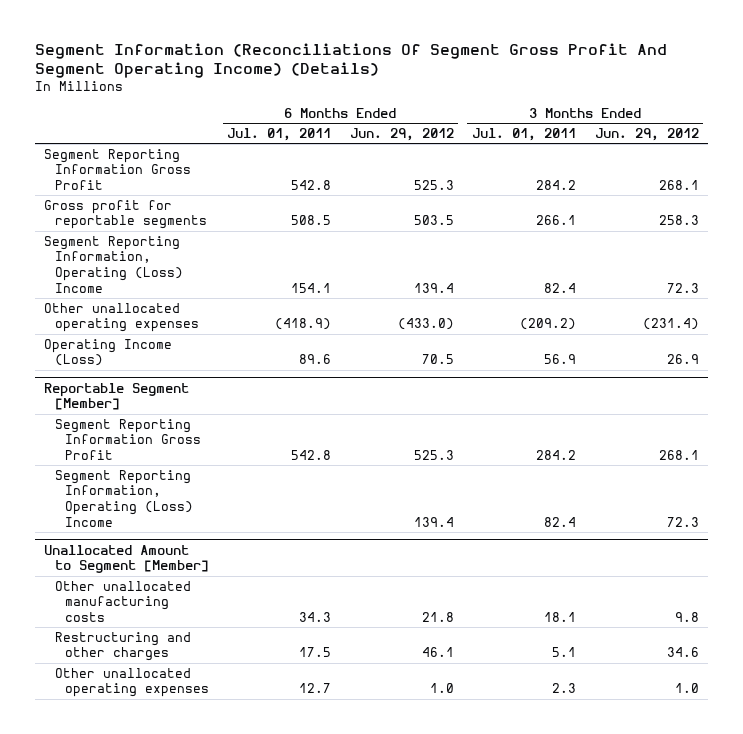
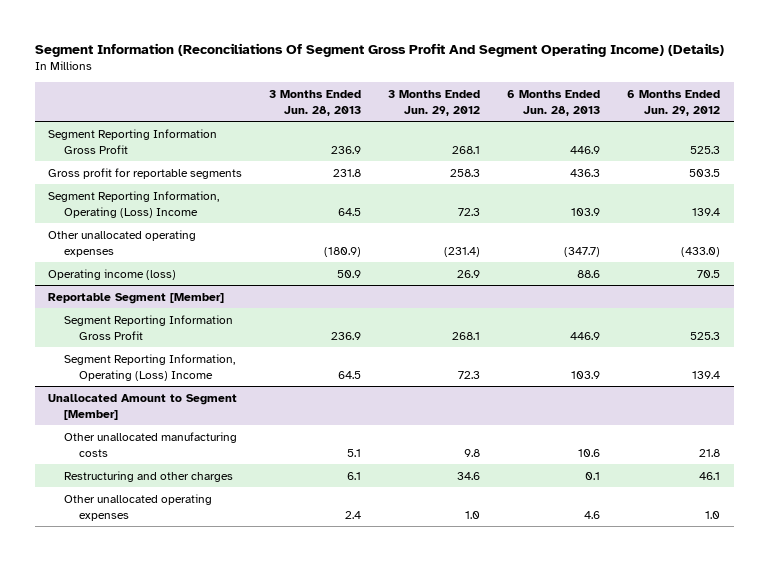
[227,128,332,142] Jul. 01, 2011 -> none
[472,128,577,142] Jul. 01, 2011 -> none
none -> [269,90,362,116] 3 Months Ended Jun. 28, 2013
none -> [507,90,601,116] 6 Months Ended Jun. 28, 2013
[44,338,173,367] Operating Income (Loss) -> [48,268,177,280] Operating income (loss)

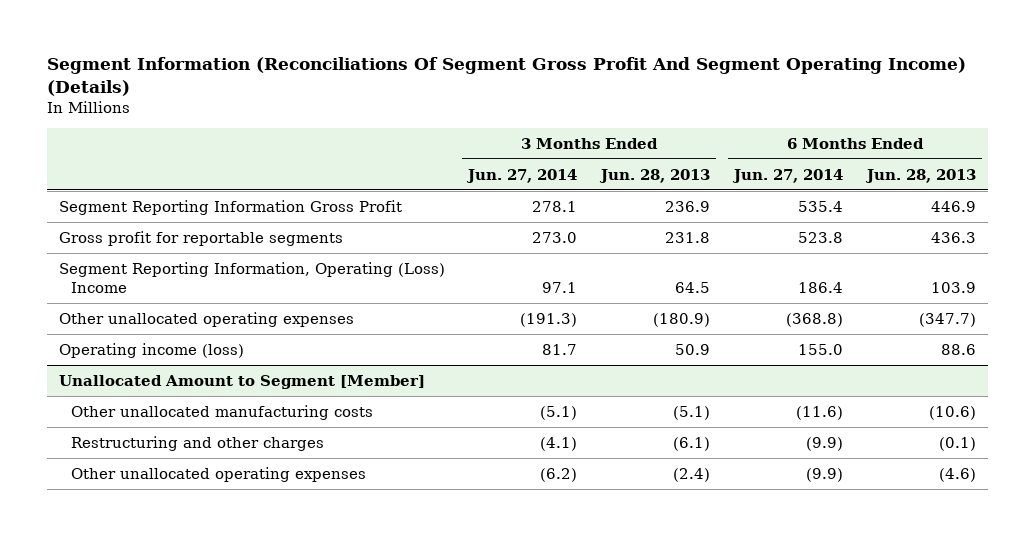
[388,90,481,116] 3 Months Ended Jun. 29, 2012 -> none
[627,90,721,116] 6 Months Ended Jun. 29, 2012 -> none
none -> [466,168,578,183] Jun. 27, 2014
none -> [732,168,844,183] Jun. 27, 2014
[48,292,225,304] Reportable Segment [Member] -> none
[63,314,233,340] Segment Reporting Information Gross Profit -> none
[63,353,235,381] Segment Reporting Information, Operating (Loss) Income -> none
[347,448,362,457] 5.1 -> [673,405,711,420] (5.1)
[578,448,601,457] 10.6 -> [928,405,976,420] (10.6)
[347,471,362,480] 6.1 -> [673,436,711,451] (6.1)
[585,471,601,480] 0.1 -> [938,436,976,451] (0.1)
[345,510,362,519] 2.4 -> [673,467,711,482] (2.4)
[584,510,601,519] 4.6 -> [938,467,976,482] (4.6)

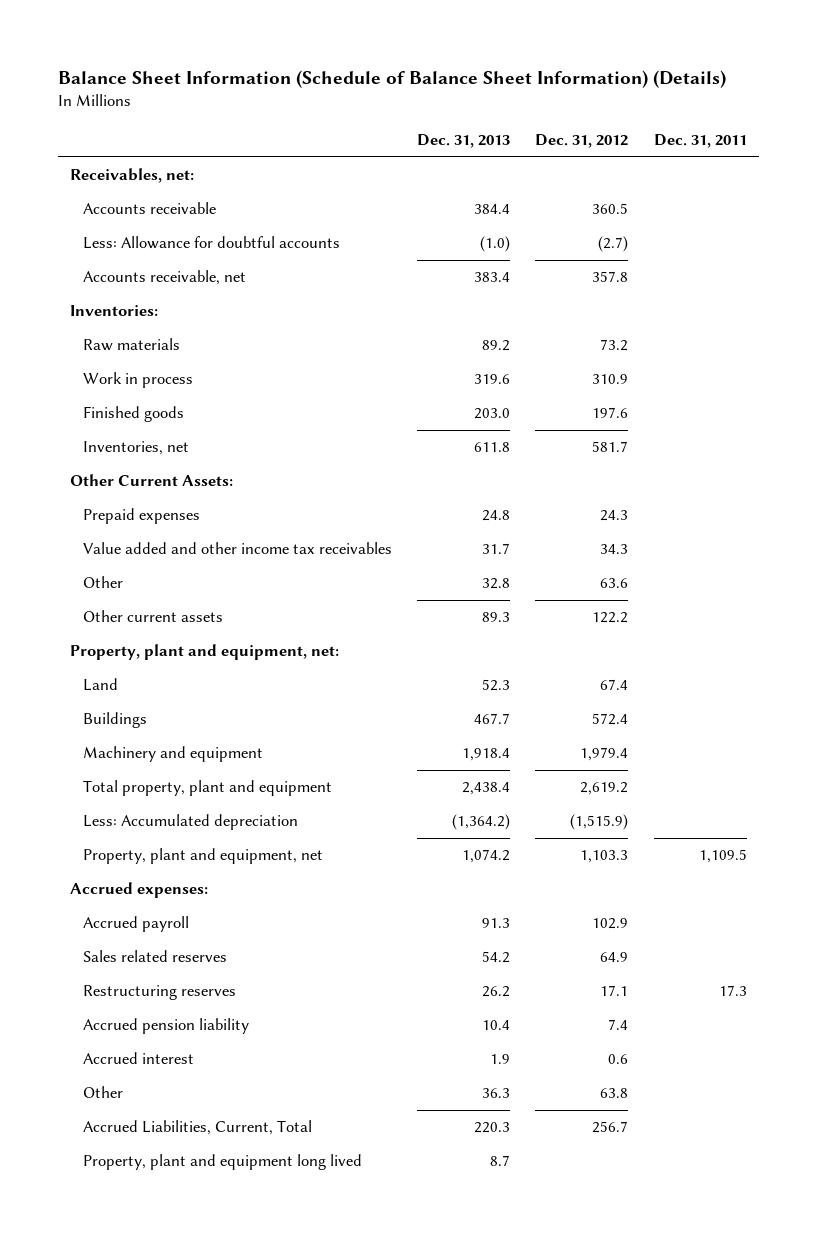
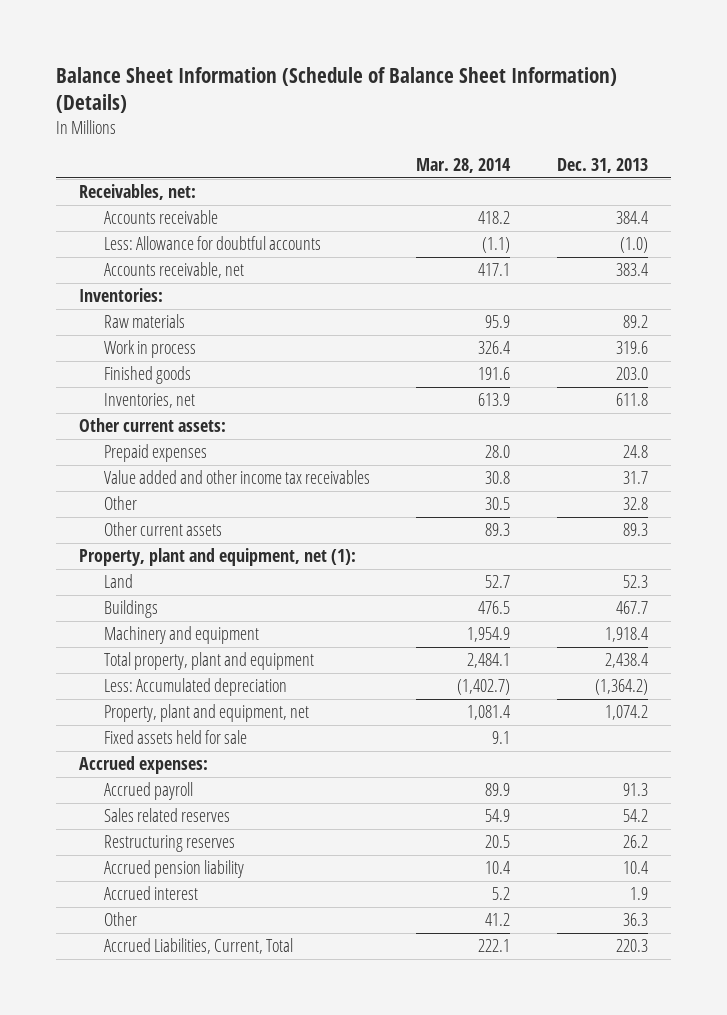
[535,134,629,149] Dec. 31, 2012 -> none
[653,134,747,149] Dec. 31, 2011 -> none
none -> [416,157,512,173] Mar. 28, 2014
[70,474,234,487] Other Current Assets: -> [78,418,226,433] Other current assets:
[70,644,340,661] Property, plant and equipment, net: -> [78,548,356,567] Property, plant and equipment, net (1):
none -> [103,730,247,745] Fixed assets held for sale
[82,1154,362,1171] Property, plant and equipment long lived -> none

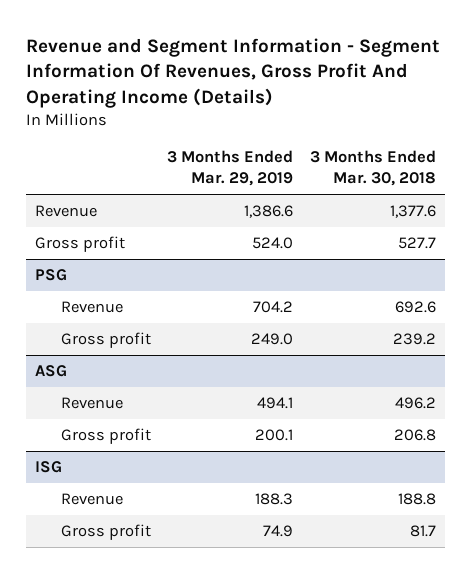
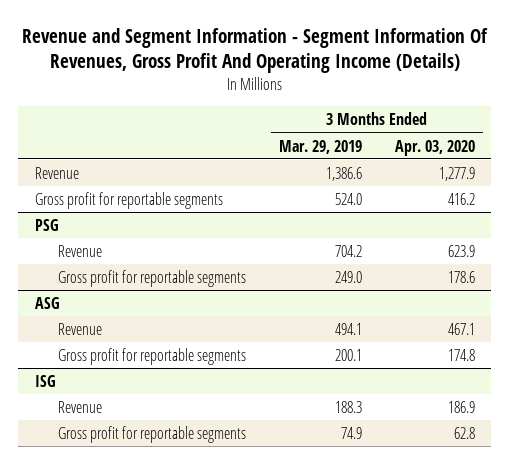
[310,150,437,187] 3 Months Ended Mar. 30, 2018 -> none
none -> [394,139,475,156] Apr. 03, 2020
[34,236,125,253] Gross profit -> [34,191,223,209] Gross profit for reportable segments
[60,332,151,349] Gross profit -> [58,269,247,287] Gross profit for reportable segments
[60,428,151,445] Gross profit -> [58,347,247,365] Gross profit for reportable segments
[60,524,151,541] Gross profit -> [58,425,247,443] Gross profit for reportable segments

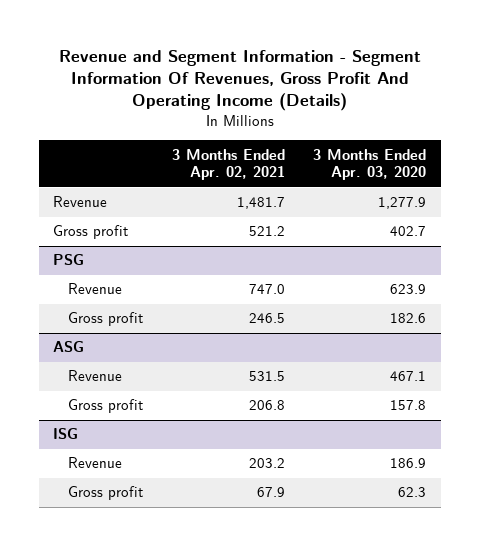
[279,139,363,154] Mar. 29, 2019 -> none
none -> [171,148,285,181] 3 Months Ended Apr. 02, 2021
[34,191,223,209] Gross profit for reportable segments -> [53,225,129,240] Gross profit
[447,192,475,205] 416.2 -> [390,226,427,237] 402.7
[58,269,247,287] Gross profit for reportable segments -> [68,312,144,327] Gross profit
[447,270,475,283] 178.6 -> [390,313,427,324] 182.6
[58,347,247,365] Gross profit for reportable segments -> [68,399,144,414] Gross profit
[447,348,475,361] 174.8 -> [390,400,427,411] 157.8
[58,425,247,443] Gross profit for reportable segments -> [68,486,144,501] Gross profit
[453,426,475,439] 62.8 -> [398,487,427,498] 62.3

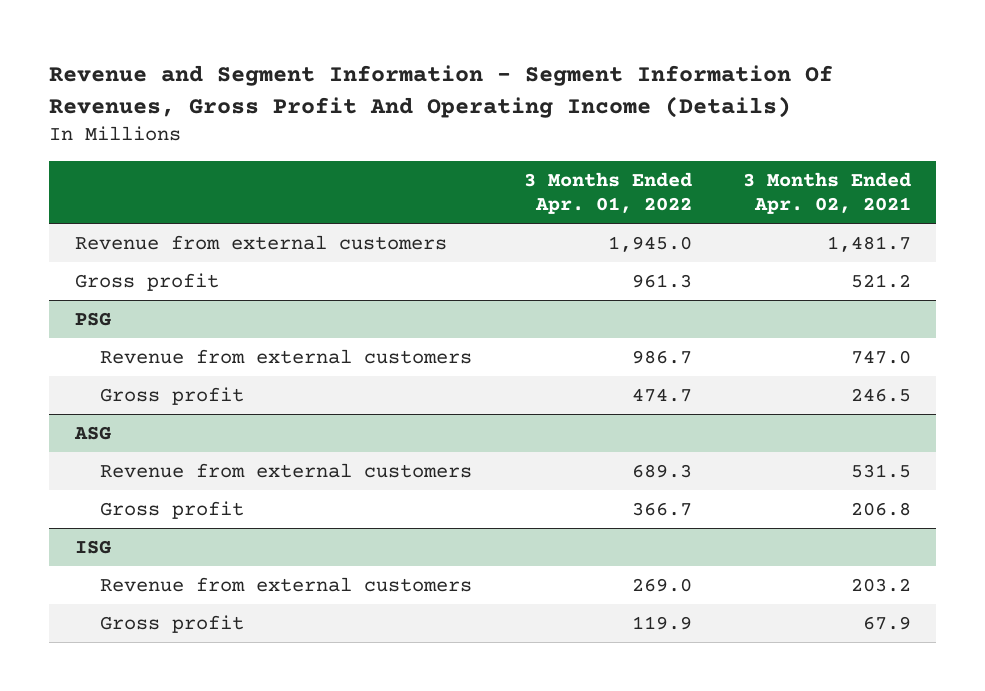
[313,148,427,181] 3 Months Ended Apr. 03, 2020 -> none
none -> [523,171,692,215] 3 Months Ended Apr. 01, 2022
[53,196,108,208] Revenue -> [74,234,447,250] Revenue from external customers
[68,283,123,295] Revenue -> [100,348,473,364] Revenue from external customers
[68,370,123,382] Revenue -> [100,462,473,478] Revenue from external customers
[68,457,123,469] Revenue -> [100,576,473,592] Revenue from external customers

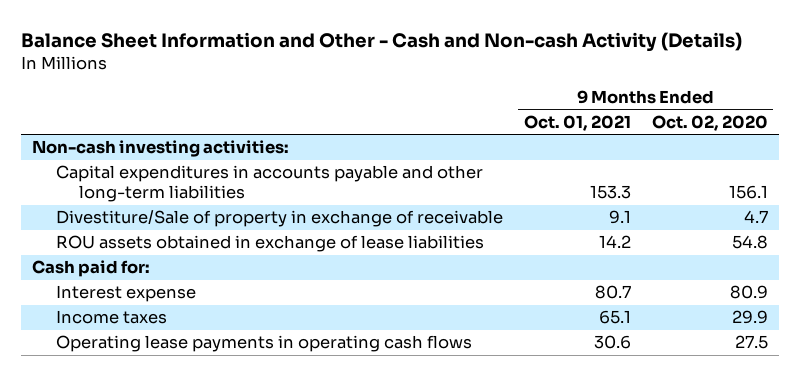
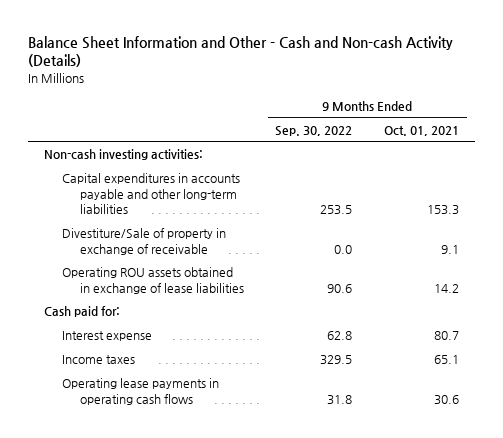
[651,114,768,131] Oct. 02, 2020 -> none
none -> [275,125,353,136] Sep. 30, 2022
[55,235,484,253] ROU assets obtained in exchange of lease liabilities -> [61,267,244,294] Operating ROU assets obtained in exchange of lease liabilities

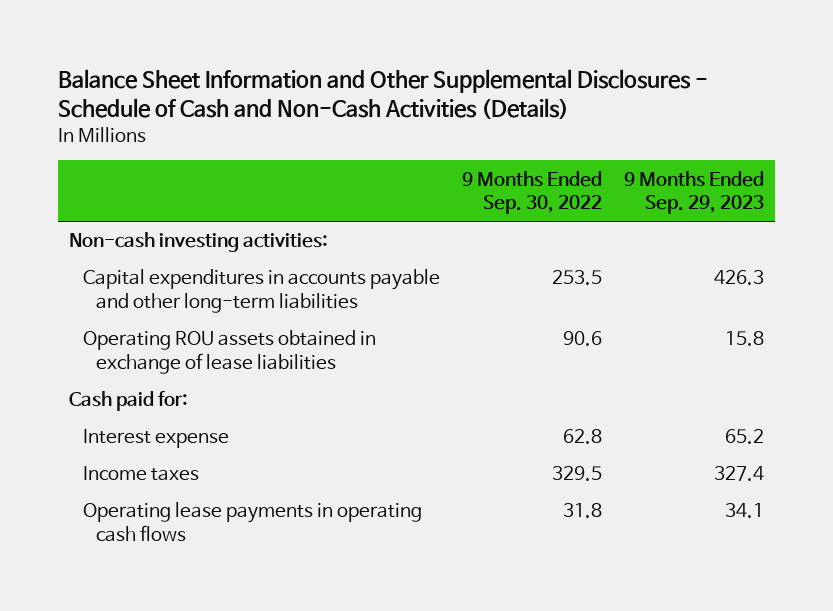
[27,35,453,68] Balance Sheet Information and Other - Cash and Non-cash Activity (Details) -> [57,68,708,120] Balance Sheet Information and Other Supplemental Disclosures - Schedule of Cash and Non-Cash Activities (Details)
[384,125,460,136] Oct. 01, 2021 -> none
none -> [623,170,764,215] 9 Months Ended Sep. 29, 2023
[61,228,226,255] Divestiture/Sale of property in exchange of receivable -> none

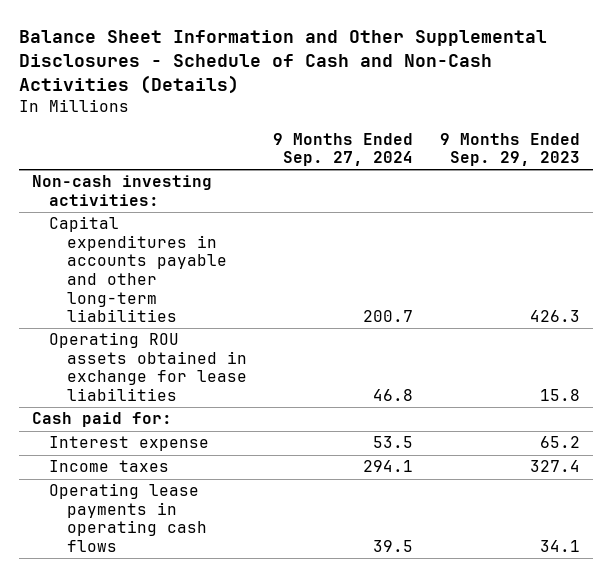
[461,170,602,215] 9 Months Ended Sep. 30, 2022 -> none
none -> [273,132,414,167] 9 Months Ended Sep. 27, 2024
[82,330,376,374] Operating ROU assets obtained in exchange of lease liabilities -> [49,332,247,401] Operating ROU assets obtained in exchange for lease liabilities

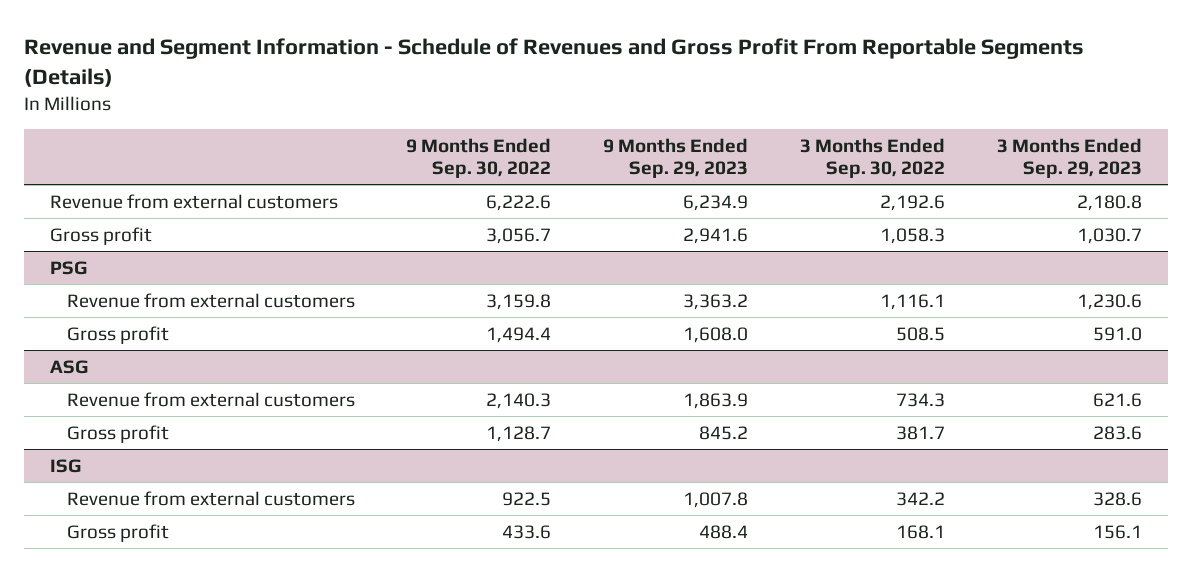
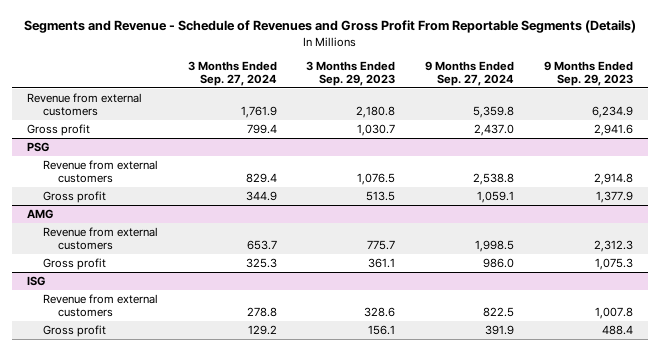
[24,38,1085,87] Revenue and Segment Information - Schedule of Revenues and Gross Profit From Reportable Segments (Details) -> [24,20,637,34] Segments and Revenue - Schedule of Revenues and Gross Profit From Reportable Segments (Details)
[406,137,552,178] 9 Months Ended Sep. 30, 2022 -> none
[799,137,945,178] 3 Months Ended Sep. 30, 2022 -> none
none -> [187,60,277,87] 3 Months Ended Sep. 27, 2024
none -> [425,60,515,87] 9 Months Ended Sep. 27, 2024
[50,359,89,374] ASG -> none
[683,293,749,310] 3,363.2 -> [593,173,633,186] 2,914.8
[1076,293,1142,310] 1,230.6 -> [357,173,396,186] 1,076.5
[683,326,749,343] 1,608.0 -> [595,190,633,203] 1,377.9
[1092,326,1142,341] 591.0 -> [366,190,396,201] 513.5
none -> [27,208,54,219] AMG
[683,392,749,409] 1,863.9 -> [593,240,633,253] 2,312.3
[1092,392,1142,407] 621.6 -> [367,240,396,251] 775.7
[699,425,749,440] 845.2 -> [594,257,633,270] 1,075.3
[1092,425,1142,440] 283.6 -> [368,257,396,268] 361.1

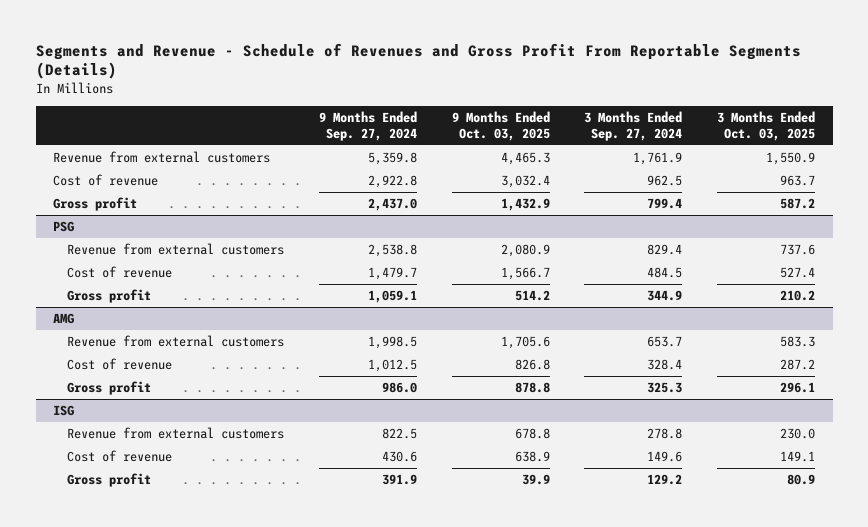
[306,60,396,87] 3 Months Ended Sep. 29, 2023 -> none
[543,60,633,87] 9 Months Ended Sep. 29, 2023 -> none
none -> [451,110,550,141] 9 Months Ended Oct. 03, 2025
none -> [717,110,816,141] 3 Months Ended Oct. 03, 2025
none -> [52,174,158,187] Cost of revenue
none -> [66,266,172,279] Cost of revenue
none -> [66,358,172,371] Cost of revenue
none -> [66,450,172,463] Cost of revenue

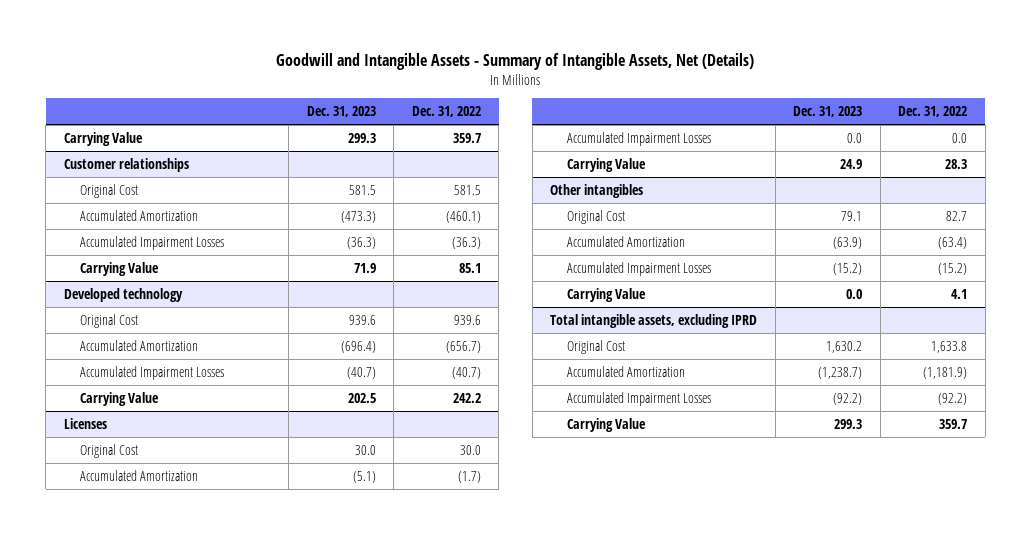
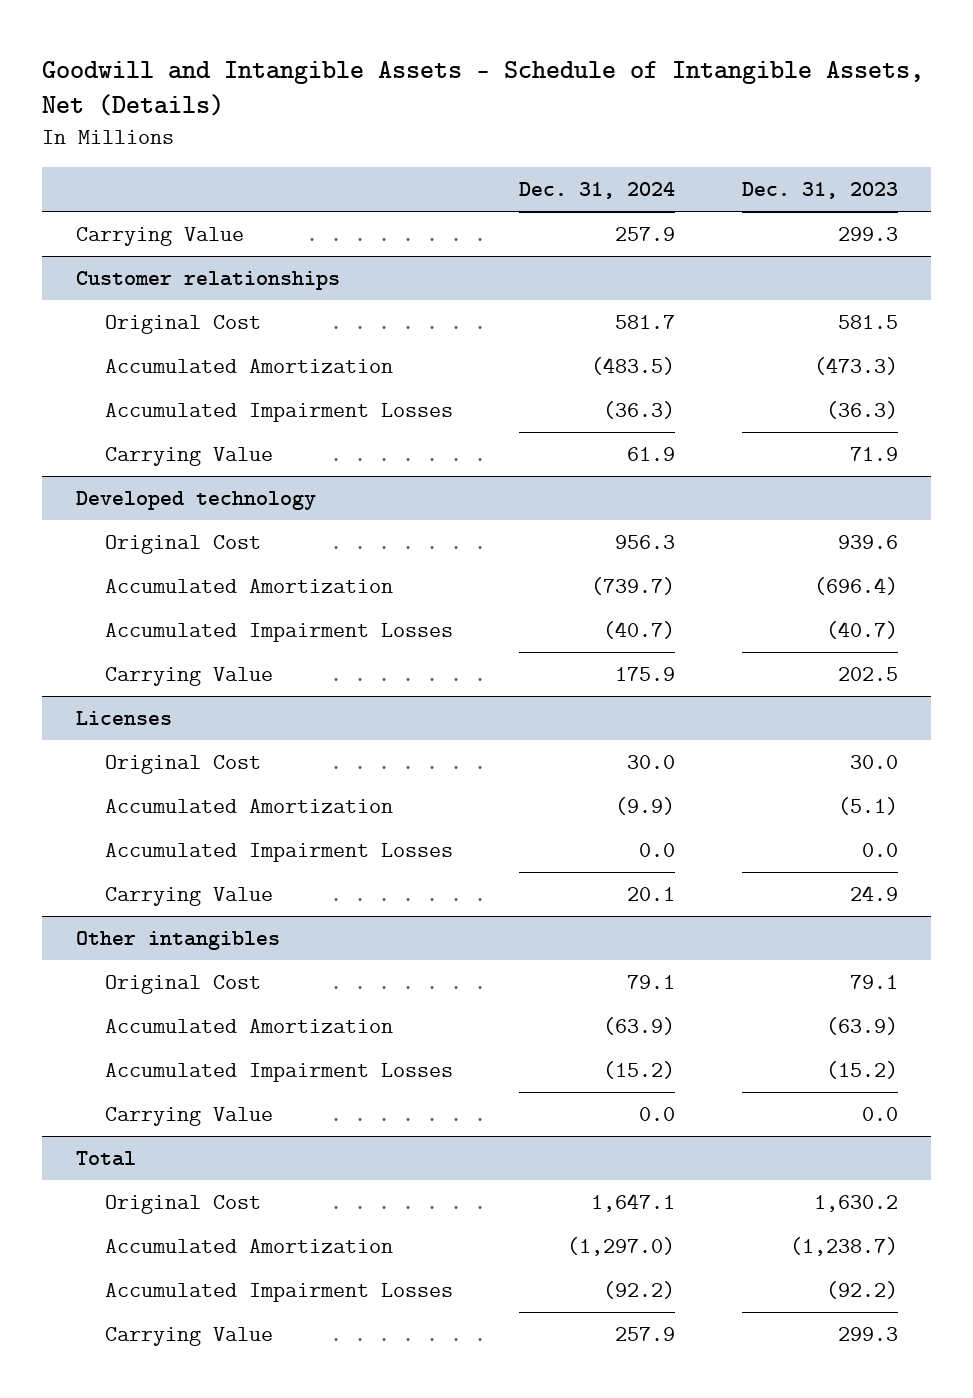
[276,53,755,71] Goodwill and Intangible Assets - Summary of Intangible Assets, Net (Details) -> [42,60,925,117] Goodwill and Intangible Assets - Schedule of Intangible Assets, Net (Details)
[411,105,481,117] Dec. 31, 2022 -> none
none -> [519,182,676,200] Dec. 31, 2024
[550,313,758,328] Total intangible assets, excluding IPRD -> [75,1150,136,1166] Total

